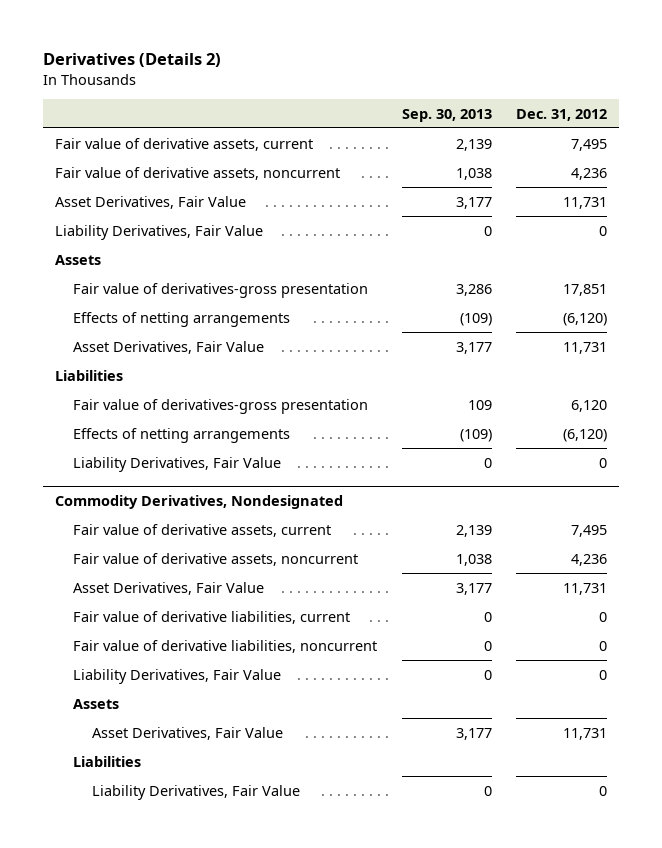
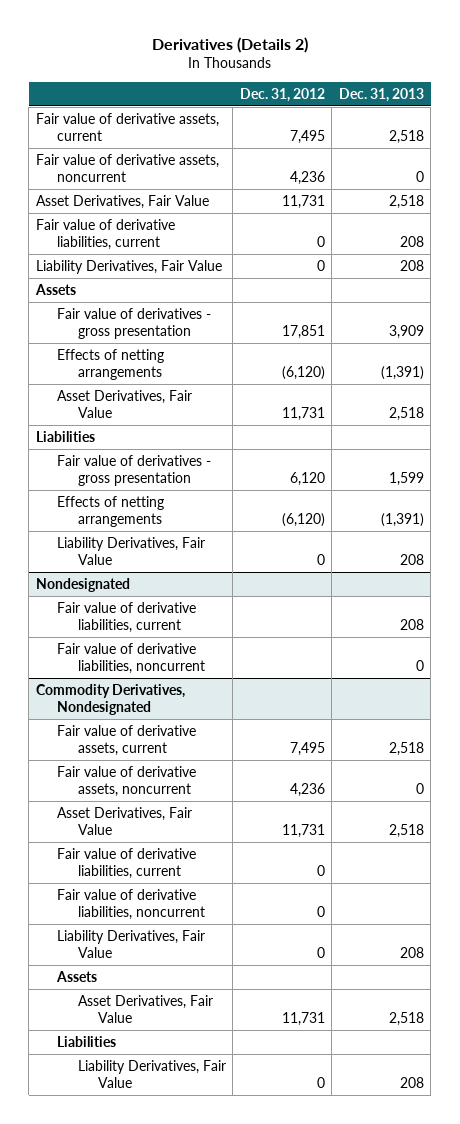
[401,108,492,122] Sep. 30, 2013 -> none
none -> [338,87,424,102] Dec. 31, 2013
none -> [36,218,176,250] Fair value of derivative liabilities, current
[73,282,369,298] Fair value of derivatives-gross presentation -> [56,307,211,339] Fair value of derivatives - gross presentation
[73,398,369,414] Fair value of derivatives-gross presentation -> [56,454,211,486] Fair value of derivatives - gross presentation
none -> [36,577,131,592] Nondesignated
none -> [56,601,196,633] Fair value of derivative liabilities, current
none -> [56,642,205,674] Fair value of derivative liabilities, noncurrent

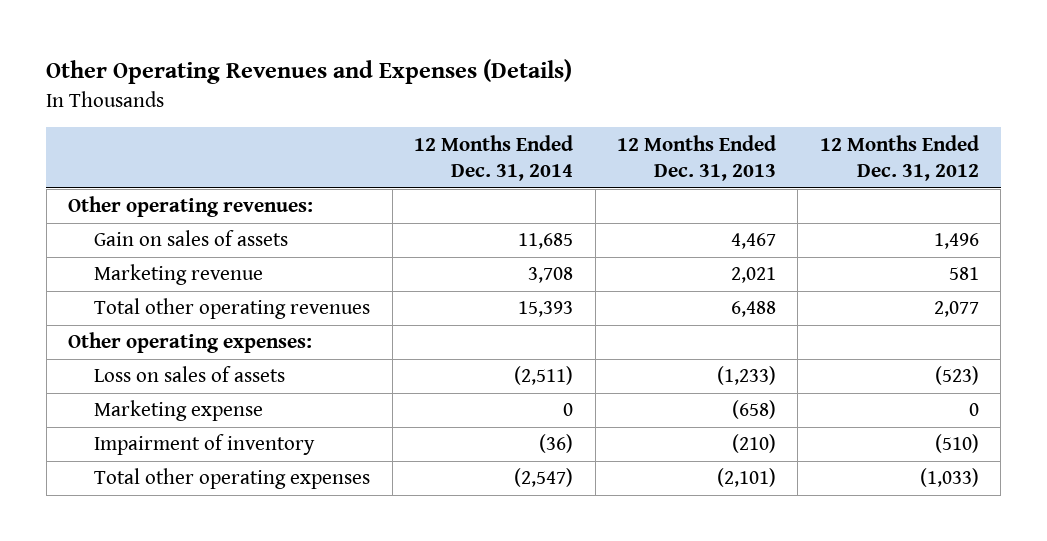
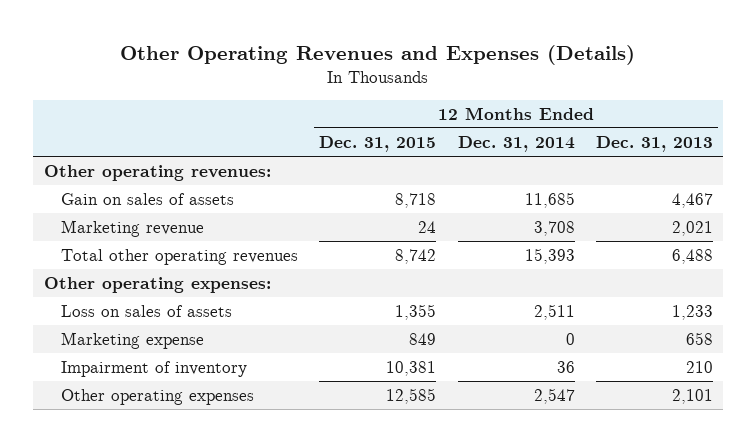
[819,134,979,182] 12 Months Ended Dec. 31, 2012 -> none
none -> [319,135,437,152] Dec. 31, 2015
[514,366,574,386] (2,511) -> [533,303,575,320] 2,511
[716,366,776,386] (1,233) -> [671,304,713,320] 1,233
[731,400,776,420] (658) -> [685,331,713,345] 658
[539,434,574,454] (36) -> [556,360,575,373] 36
[731,434,776,454] (210) -> [685,360,713,373] 210
[94,468,371,490] Total other operating expenses -> [61,388,255,405] Other operating expenses
[514,468,574,488] (2,547) -> [533,387,575,404] 2,547
[716,468,776,488] (2,101) -> [671,388,713,404] 2,101

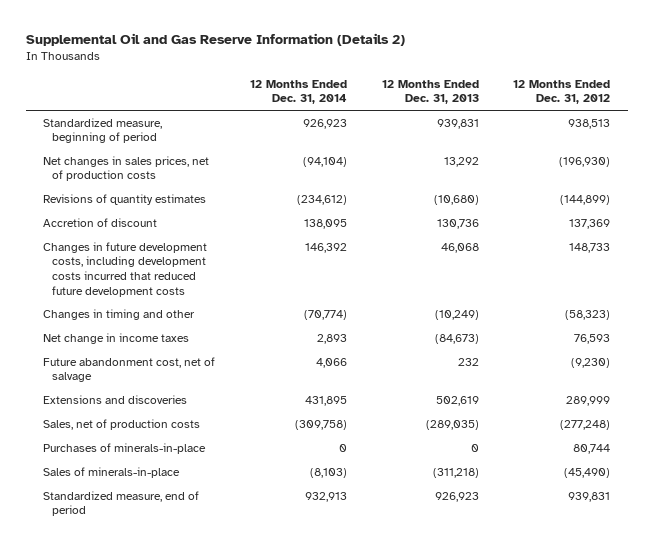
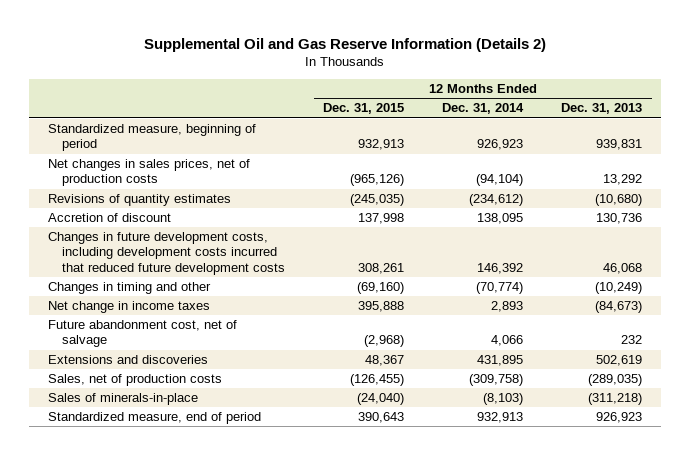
[513,79,611,105] 12 Months Ended Dec. 31, 2012 -> none
none -> [323,103,405,115] Dec. 31, 2015
[43,442,207,454] Purchases of minerals-in-place -> none

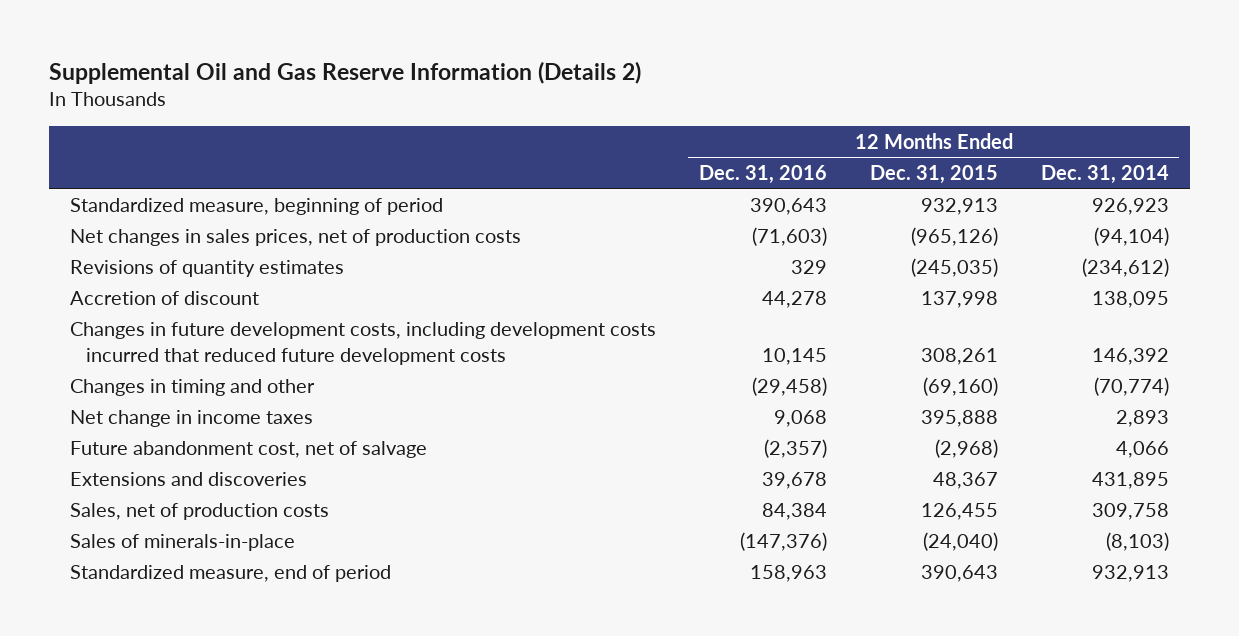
[561,103,643,115] Dec. 31, 2013 -> none
none -> [698,165,827,185] Dec. 31, 2016
[350,374,405,387] (126,455) -> [920,502,998,520] 126,455
[469,374,524,387] (309,758) -> [1091,502,1169,520] 309,758

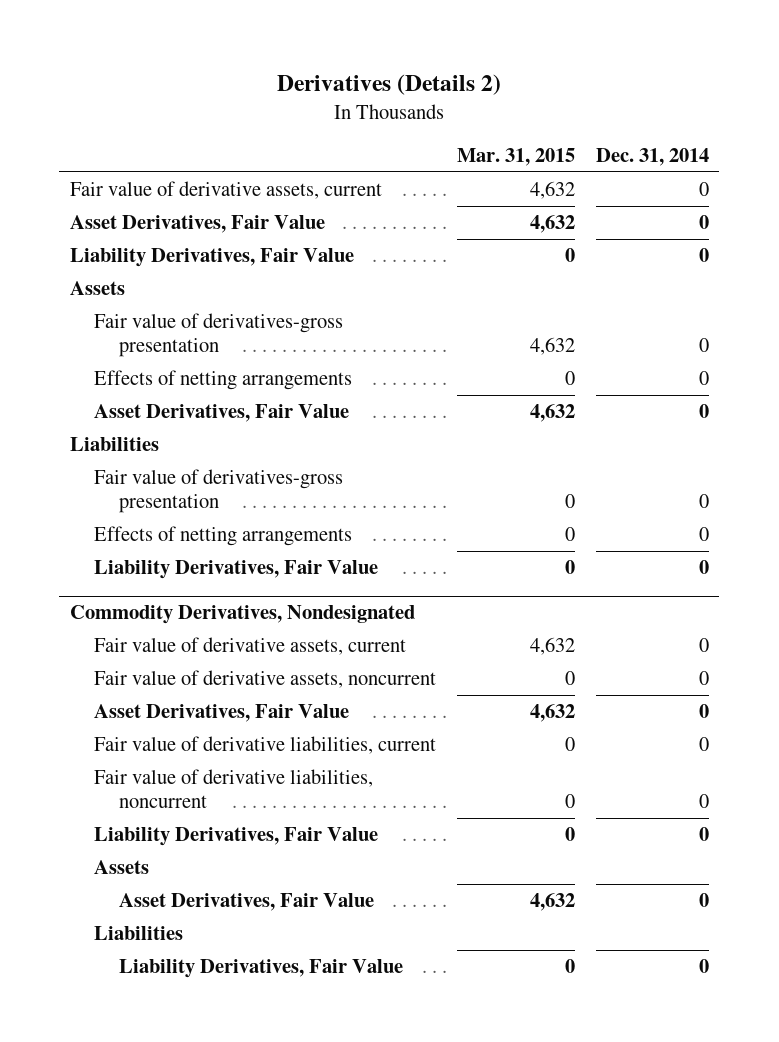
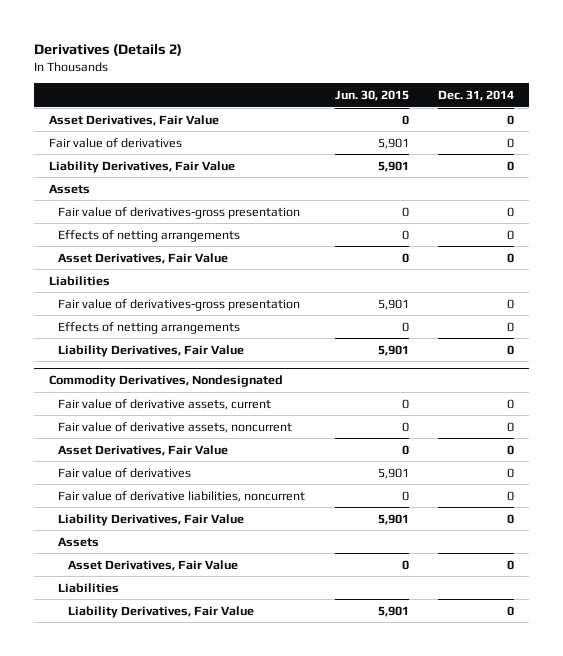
[456,148,575,167] Mar. 31, 2015 -> none
none -> [334,89,409,101] Jun. 30, 2015
[69,181,382,200] Fair value of derivative assets, current -> none
none -> [48,137,182,148] Fair value of derivatives
[94,736,437,755] Fair value of derivative liabilities, current -> [58,467,192,478] Fair value of derivatives

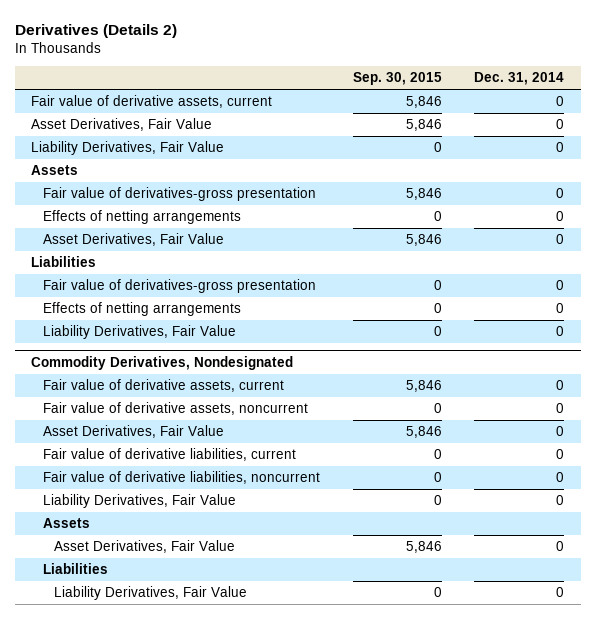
[334,89,409,101] Jun. 30, 2015 -> none
none -> [352,72,442,86] Sep. 30, 2015
none -> [31,95,273,109] Fair value of derivative assets, current
[48,137,182,148] Fair value of derivatives -> none
[58,467,192,478] Fair value of derivatives -> [42,448,296,462] Fair value of derivative liabilities, current

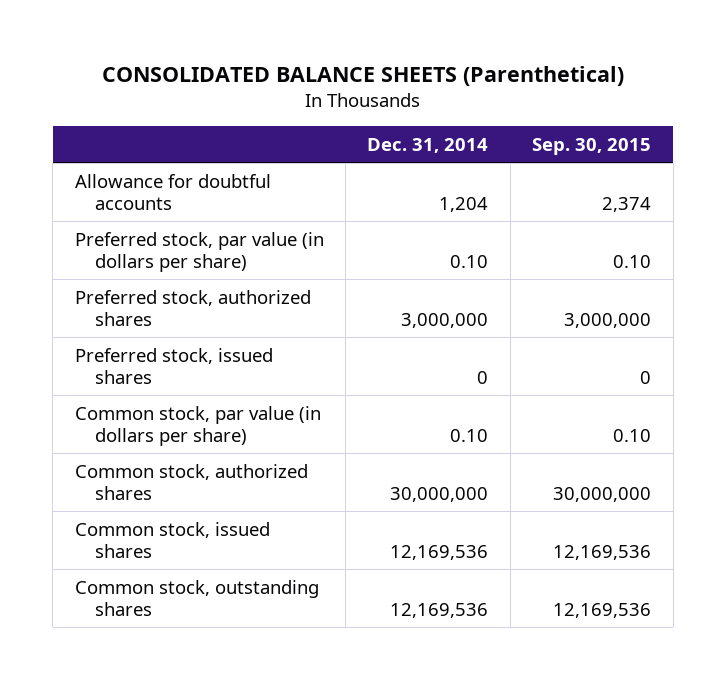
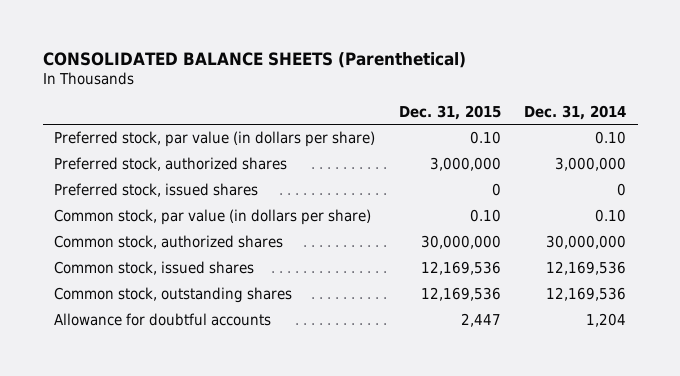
[532,137,652,155] Sep. 30, 2015 -> none
none -> [398,104,501,120] Dec. 31, 2015
[74,173,271,210] Allowance for doubtful accounts -> [54,313,272,327] Allowance for doubtful accounts

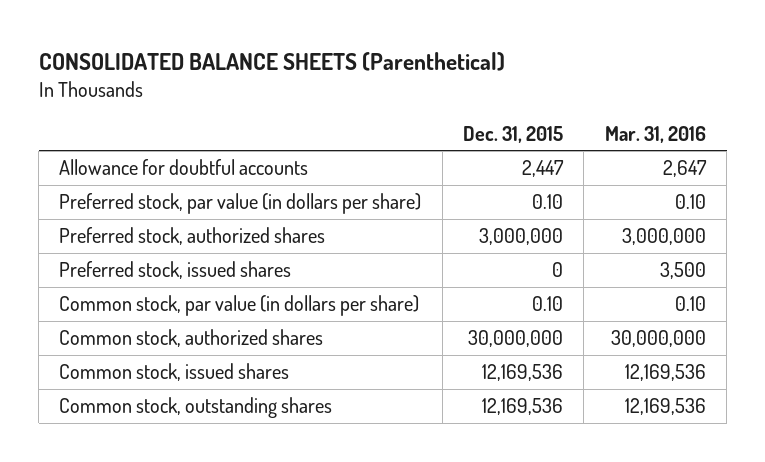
[524,104,627,120] Dec. 31, 2014 -> none
none -> [604,125,706,143] Mar. 31, 2016
[54,313,272,327] Allowance for doubtful accounts -> [59,159,309,176] Allowance for doubtful accounts

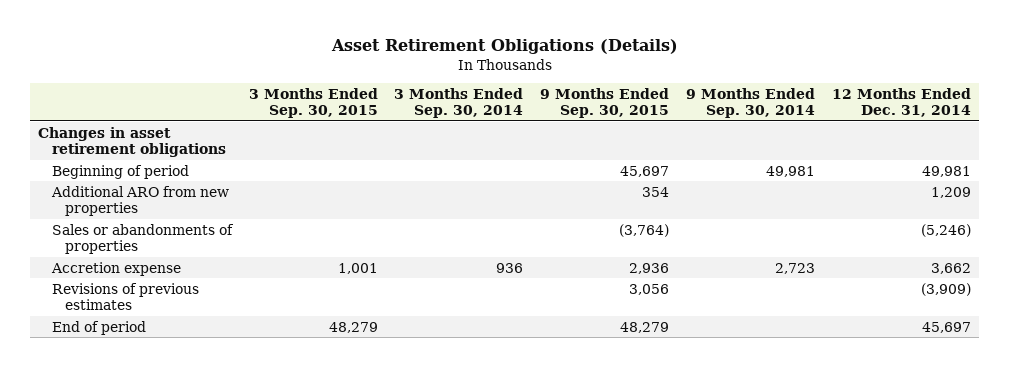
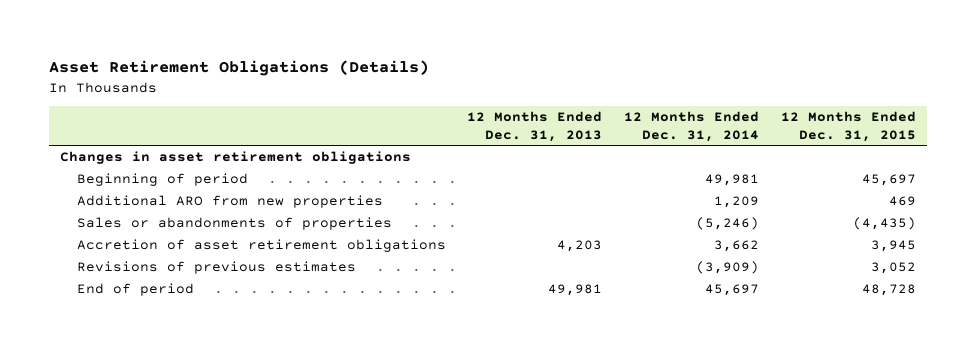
[248,87,378,118] 3 Months Ended Sep. 30, 2015 -> none
[394,87,524,118] 3 Months Ended Sep. 30, 2014 -> none
[540,87,670,118] 9 Months Ended Sep. 30, 2015 -> none
[685,87,815,118] 9 Months Ended Sep. 30, 2014 -> none
none -> [467,111,603,142] 12 Months Ended Dec. 31, 2013
none -> [780,111,916,142] 12 Months Ended Dec. 31, 2015
[50,261,181,276] Accretion expense -> [76,239,446,253] Accretion of asset retirement obligations

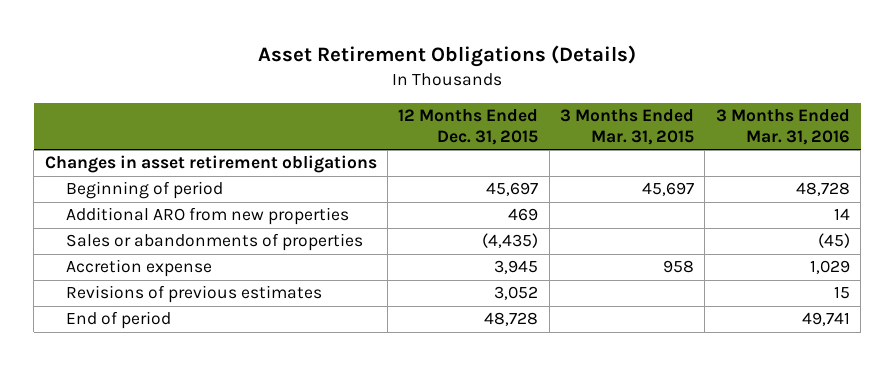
[467,111,603,142] 12 Months Ended Dec. 31, 2013 -> none
[624,111,760,142] 12 Months Ended Dec. 31, 2014 -> none
none -> [560,109,695,146] 3 Months Ended Mar. 31, 2015
none -> [715,109,850,146] 3 Months Ended Mar. 31, 2016
[76,239,446,253] Accretion of asset retirement obligations -> [66,259,213,278] Accretion expense

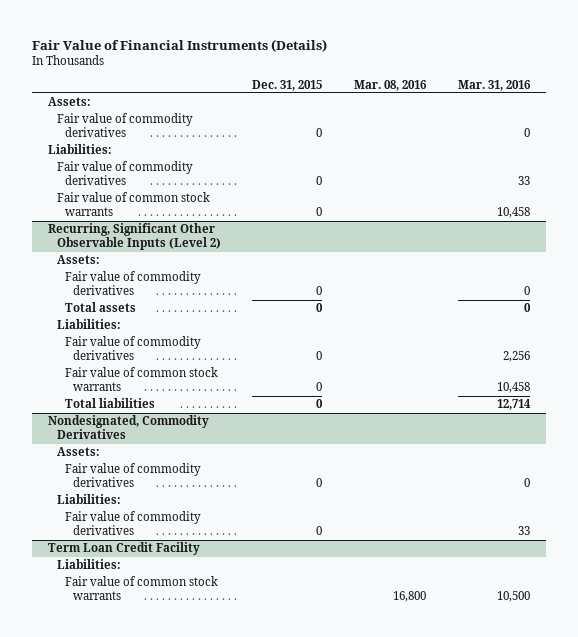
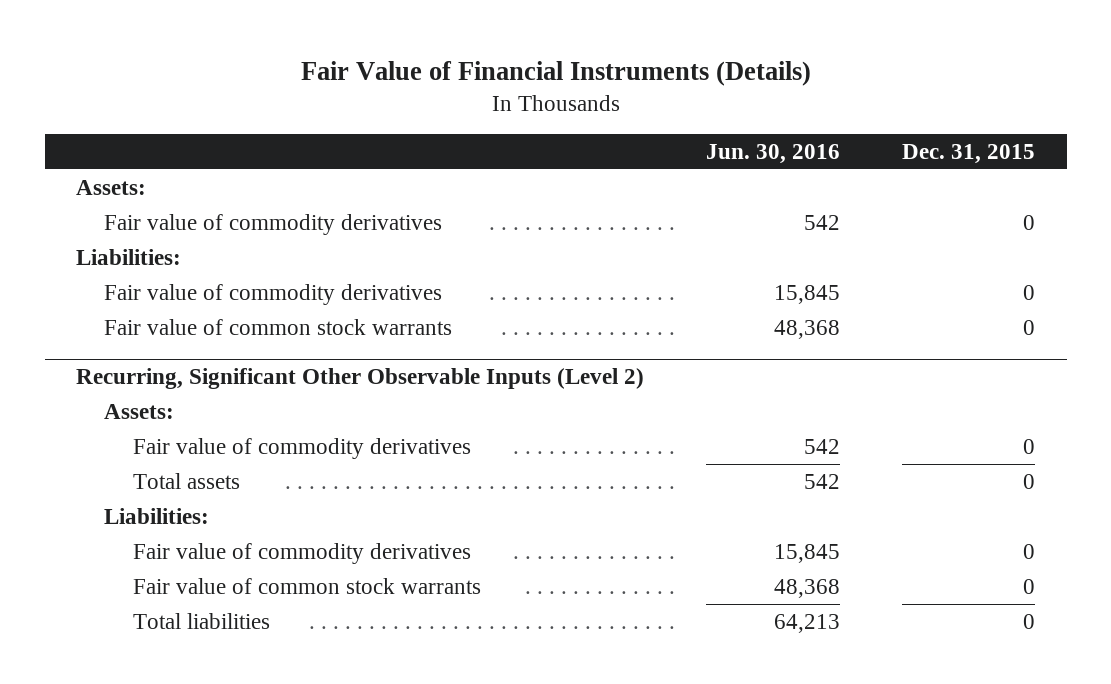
[354,79,428,91] Mar. 08, 2016 -> none
[458,79,532,91] Mar. 31, 2016 -> none
none -> [706,143,841,164] Jun. 30, 2016
[48,415,210,440] Nondesignated, Commodity Derivatives -> none
[56,447,100,457] Assets: -> none
[64,463,201,488] Fair value of commodity derivatives -> none
[56,494,121,505] Liabilities: -> none
[64,511,201,536] Fair value of commodity derivatives -> none
[48,542,201,556] Term Loan Credit Facility -> none
[56,559,121,570] Liabilities: -> none
[64,576,218,601] Fair value of common stock warrants -> none

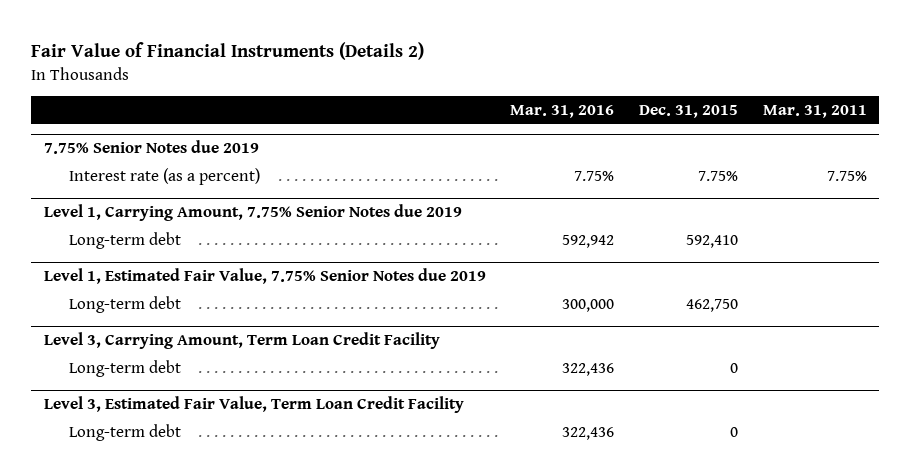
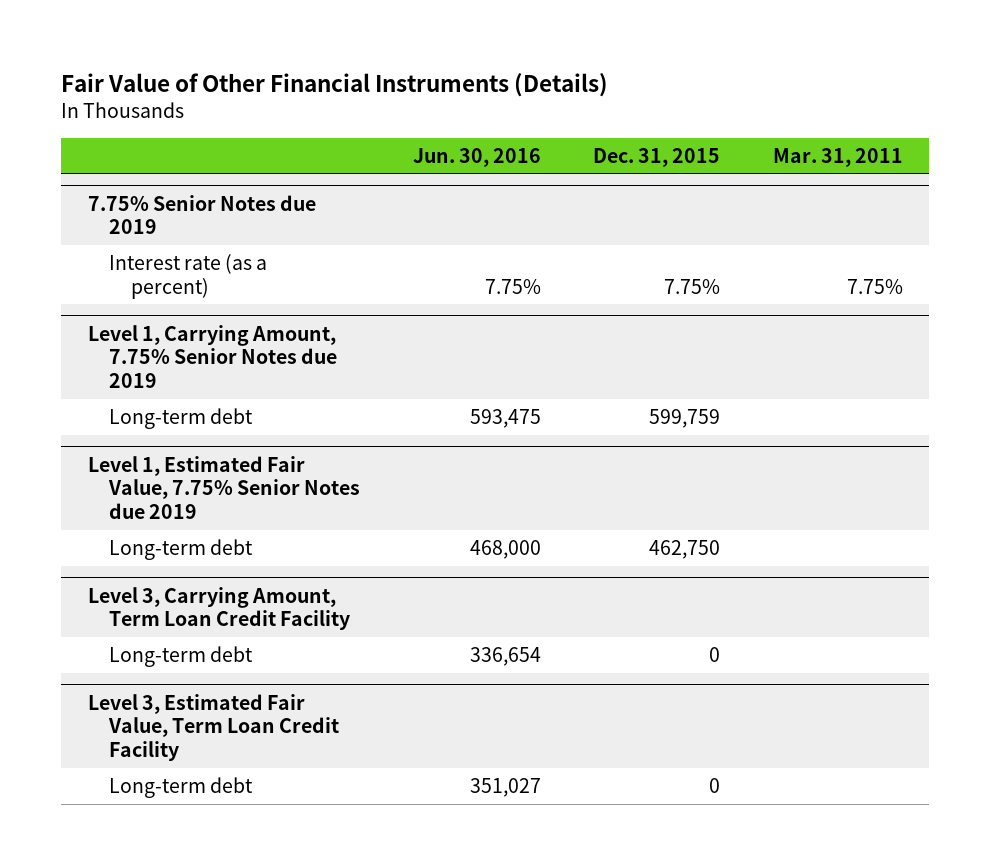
[31,42,425,61] Fair Value of Financial Instruments (Details 2) -> [61,72,609,97] Fair Value of Other Financial Instruments (Details)
[510,105,615,119] Mar. 31, 2016 -> none
none -> [412,147,541,167] Jun. 30, 2016
[686,234,739,248] 592,410 -> [649,409,721,429] 599,759

